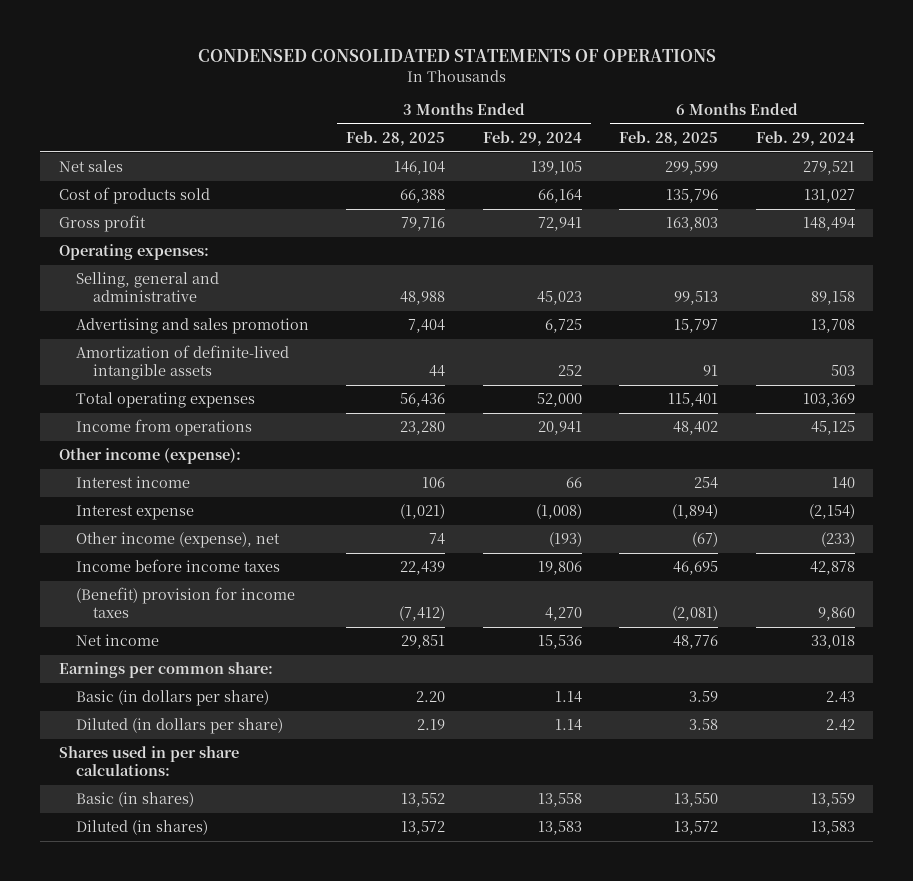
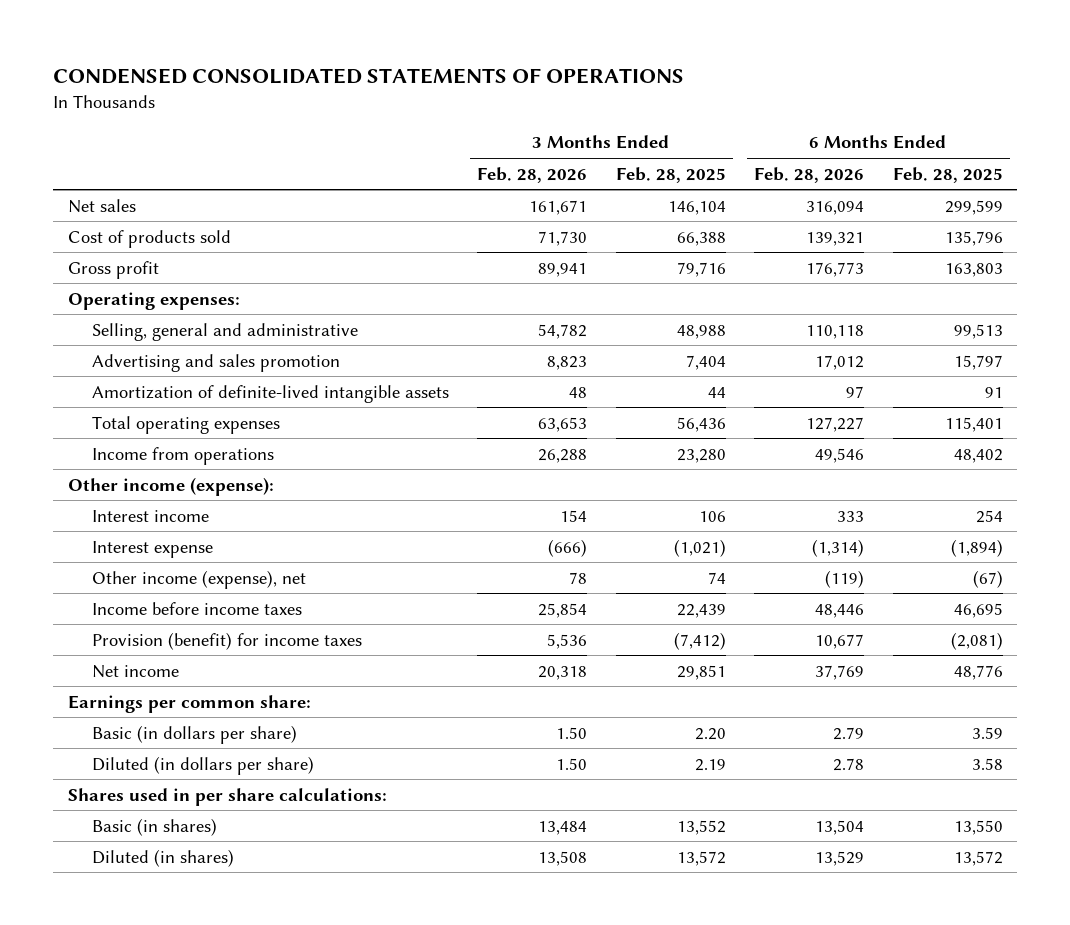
[482,130,582,146] Feb. 29, 2024 -> none
[755,130,855,146] Feb. 29, 2024 -> none
none -> [477,166,588,183] Feb. 28, 2026
none -> [754,166,865,183] Feb. 28, 2026
[75,587,295,619] (Benefit) provision for income taxes -> [91,631,362,650] Provision (benefit) for income taxes

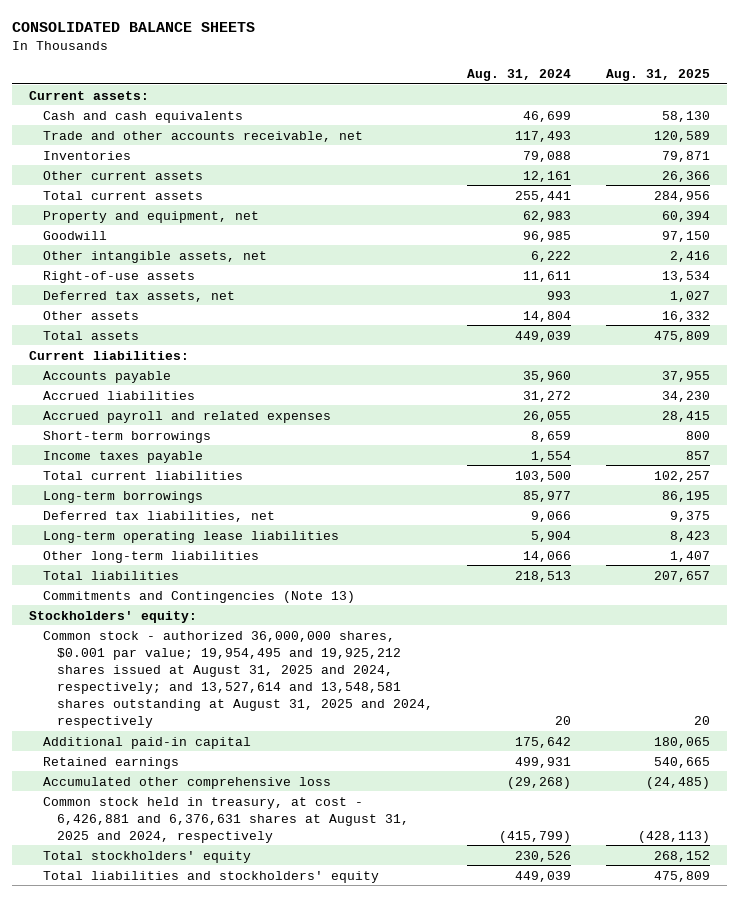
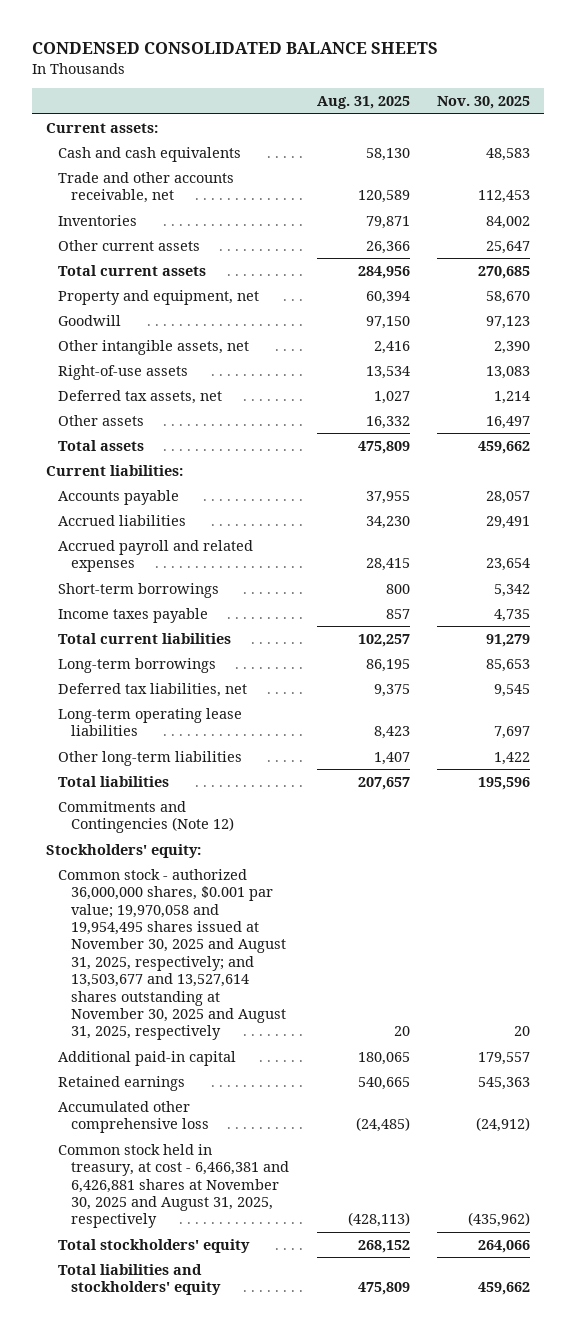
[11,22,255,33] CONSOLIDATED BALANCE SHEETS -> [31,42,438,55] CONDENSED CONSOLIDATED BALANCE SHEETS
[467,68,572,81] Aug. 31, 2024 -> none
none -> [436,96,530,110] Nov. 30, 2025
[42,590,355,603] Commitments and Contingencies (Note 13) -> [58,800,235,834] Commitments and Contingencies (Note 12)
[42,630,434,728] Common stock - authorized 36,000,000 shares, $0.001 par value; 19,954,495 and 19,925,212 shares issued at August 31, 2025 and 2024, respectively; and 13,527,614 and 13,548,581 shares outstanding at August 31, 2025 and 2024, respectively -> [58,868,287,1041] Common stock - authorized 36,000,000 shares, $0.001 par value; 19,970,058 and 19,954,495 shares issued at November 30, 2025 and August 31, 2025, respectively; and 13,503,677 and 13,527,614 shares outstanding at November 30, 2025 and August 31, 2025, respectively
[42,796,410,843] Common stock held in treasury, at cost - 6,426,881 and 6,376,631 shares at August 31, 2025 and 2024, respectively -> [58,1143,290,1229] Common stock held in treasury, at cost - 6,466,381 and 6,426,881 shares at November 30, 2025 and August 31, 2025, respectively

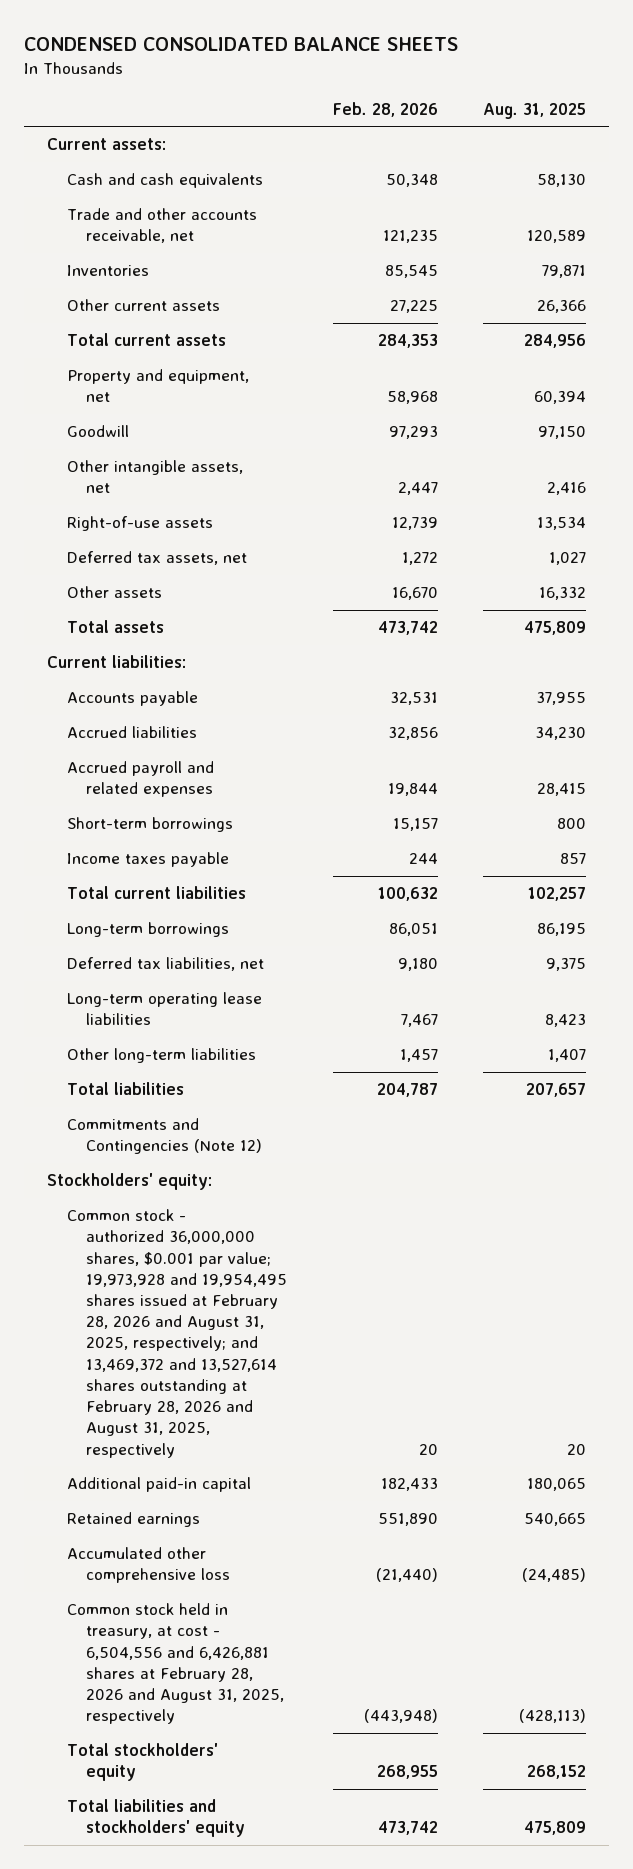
[436,96,530,110] Nov. 30, 2025 -> none
none -> [332,101,438,117] Feb. 28, 2026
[58,868,287,1041] Common stock - authorized 36,000,000 shares, $0.001 par value; 19,970,058 and 19,954,495 shares issued at November 30, 2025 and August 31, 2025, respectively; and 13,503,677 and 13,527,614 shares outstanding at November 30, 2025 and August 31, 2025, respectively -> [66,1209,288,1458] Common stock - authorized 36,000,000 shares, $0.001 par value; 19,973,928 and 19,954,495 shares issued at February 28, 2026 and August 31, 2025, respectively; and 13,469,372 and 13,527,614 shares outstanding at February 28, 2026 and August 31, 2025, respectively
[58,1143,290,1229] Common stock held in treasury, at cost - 6,466,381 and 6,426,881 shares at November 30, 2025 and August 31, 2025, respectively -> [66,1603,285,1725] Common stock held in treasury, at cost - 6,504,556 and 6,426,881 shares at February 28, 2026 and August 31, 2025, respectively

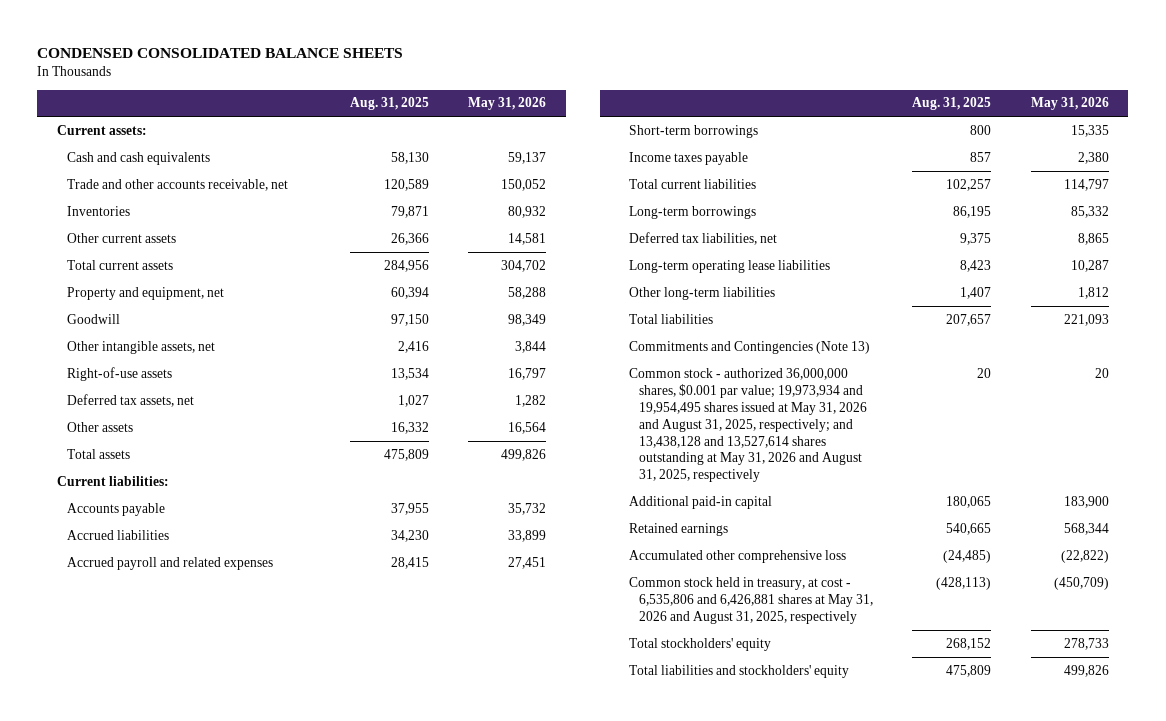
[332,101,438,117] Feb. 28, 2026 -> none
none -> [468,97,547,111] May 31, 2026
[47,1173,213,1191] Stockholders' equity: -> none
[66,1118,263,1155] Commitments and Contingencies (Note 12) -> [629,340,871,354] Commitments and Contingencies (Note 13)
[66,1209,288,1458] Common stock - authorized 36,000,000 shares, $0.001 par value; 19,973,928 and 19,954,495 shares issued at February 28, 2026 and August 31, 2025, respectively; and 13,469,372 and 13,527,614 shares outstanding at February 28, 2026 and August 31, 2025, respectively -> [629,367,867,483] Common stock - authorized 36,000,000 shares, $0.001 par value; 19,973,934 and 19,954,495 shares issued at May 31, 2026 and August 31, 2025, respectively; and 13,438,128 and 13,527,614 shares outstanding at May 31, 2026 and August 31, 2025, respectively
[66,1603,285,1725] Common stock held in treasury, at cost - 6,504,556 and 6,426,881 shares at February 28, 2026 and August 31, 2025, respectively -> [629,576,873,624] Common stock held in treasury, at cost - 6,535,806 and 6,426,881 shares at May 31, 2026 and August 31, 2025, respectively

